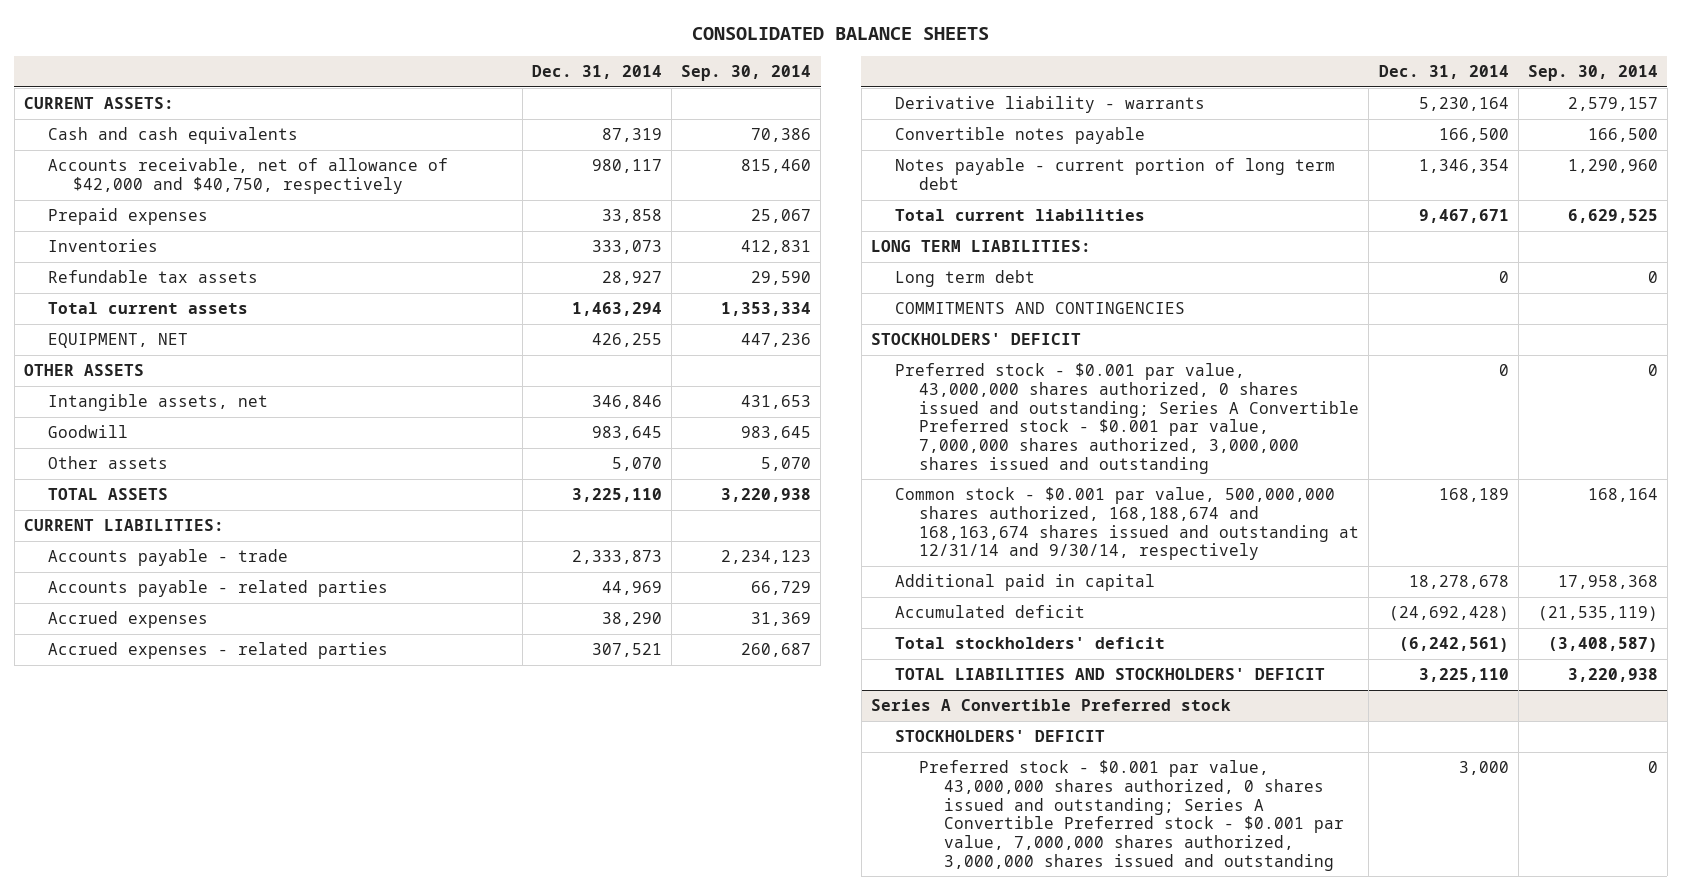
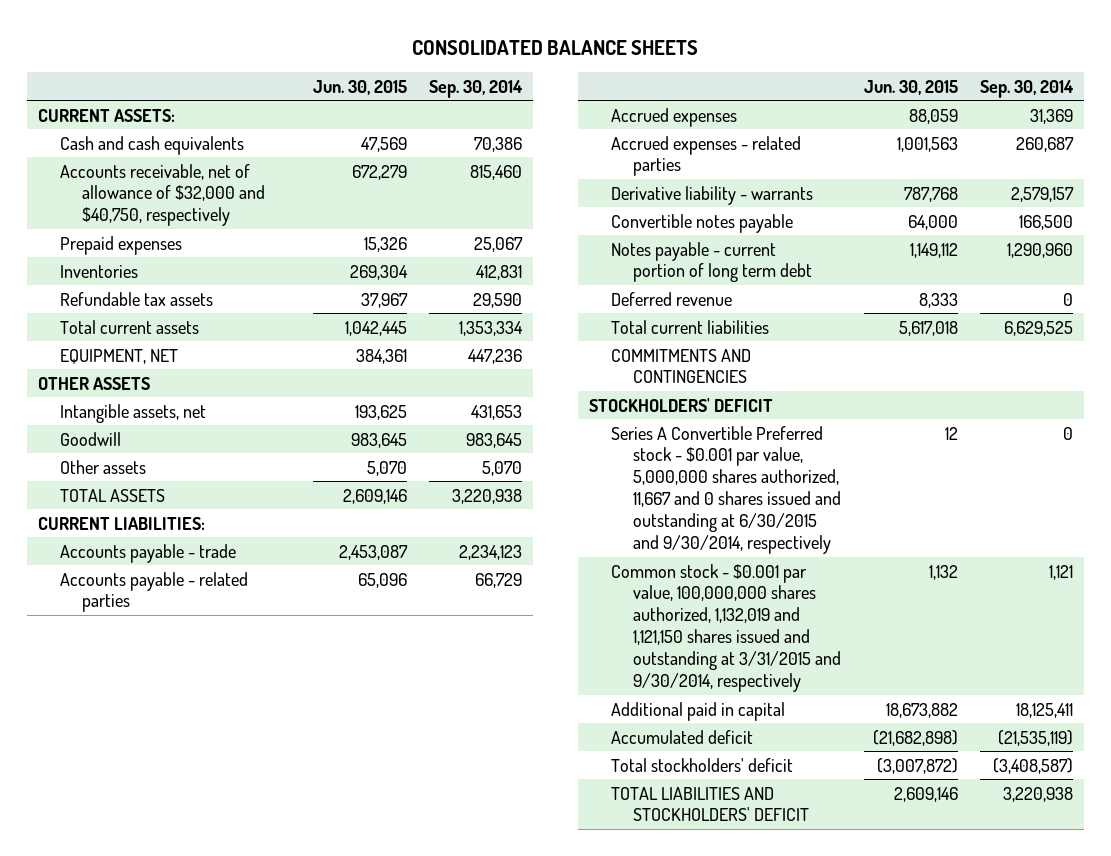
[531,65,662,80] Dec. 31, 2014 -> none
none -> [312,79,407,95] Jun. 30, 2015
[48,158,449,194] Accounts receivable, net of allowance of $42,000 and $40,750, respectively -> [60,163,266,227] Accounts receivable, net of allowance of $32,000 and $40,750, respectively
none -> [611,291,733,306] Deferred revenue
[870,240,1091,253] LONG TERM LIABILITIES: -> none
[895,270,1036,288] Long term debt -> none
[895,363,1360,474] Preferred stock - $0.001 par value, 43,000,000 shares authorized, 0 shares issued and outstanding; Series A Convertible Preferred stock - $0.001 par value, 7,000,000 shares authorized, 3,000,000 shares issued and outstanding -> [611,425,842,555] Series A Convertible Preferred stock - $0.001 par value, 5,000,000 shares authorized, 11,667 and 0 shares issued and outstanding at 6/30/2015 and 9/30/2014, respectively
[895,487,1360,561] Common stock - $0.001 par value, 500,000,000 shares authorized, 168,188,674 and 168,163,674 shares issued and outstanding at 12/31/14 and 9/30/14, respectively -> [611,563,842,693] Common stock - $0.001 par value, 100,000,000 shares authorized, 1,132,019 and 1,121,150 shares issued and outstanding at 3/31/2015 and 9/30/2014, respectively
[1587,488,1658,503] 168,164 -> [1048,564,1073,580] 1,121
[1557,575,1658,590] 17,958,368 -> [1015,702,1073,718] 18,125,411
[870,699,1231,712] Series A Convertible Preferred stock -> none
[895,730,1106,743] STOCKHOLDERS' DEFICIT -> none
[919,760,1344,871] Preferred stock - $0.001 par value, 43,000,000 shares authorized, 0 shares issued and outstanding; Series A Convertible Preferred stock - $0.001 par value, 7,000,000 shares authorized, 3,000,000 shares issued and outstanding -> none

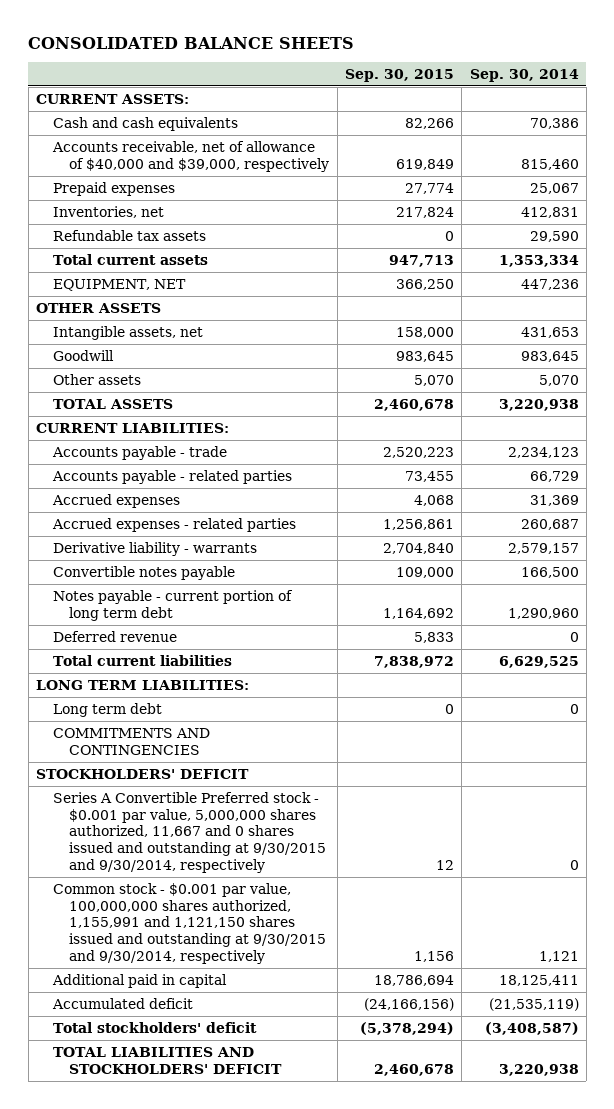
[312,79,407,95] Jun. 30, 2015 -> none
none -> [344,68,454,82] Sep. 30, 2015
[60,163,266,227] Accounts receivable, net of allowance of $32,000 and $40,750, respectively -> [51,140,330,172] Accounts receivable, net of allowance of $40,000 and $39,000, respectively
[60,264,139,278] Inventories -> [52,205,164,218] Inventories, net
none -> [35,679,249,690] LONG TERM LIABILITIES:
none -> [52,702,162,717] Long term debt
[611,425,842,555] Series A Convertible Preferred stock - $0.001 par value, 5,000,000 shares authorized, 11,667 and 0 shares issued and outstanding at 6/30/2015 and 9/30/2014, respectively -> [52,791,327,874] Series A Convertible Preferred stock - $0.001 par value, 5,000,000 shares authorized, 11,667 and 0 shares issued and outstanding at 9/30/2015 and 9/30/2014, respectively
[611,563,842,693] Common stock - $0.001 par value, 100,000,000 shares authorized, 1,132,019 and 1,121,150 shares issued and outstanding at 3/31/2015 and 9/30/2014, respectively -> [52,882,327,965] Common stock - $0.001 par value, 100,000,000 shares authorized, 1,155,991 and 1,121,150 shares issued and outstanding at 9/30/2015 and 9/30/2014, respectively

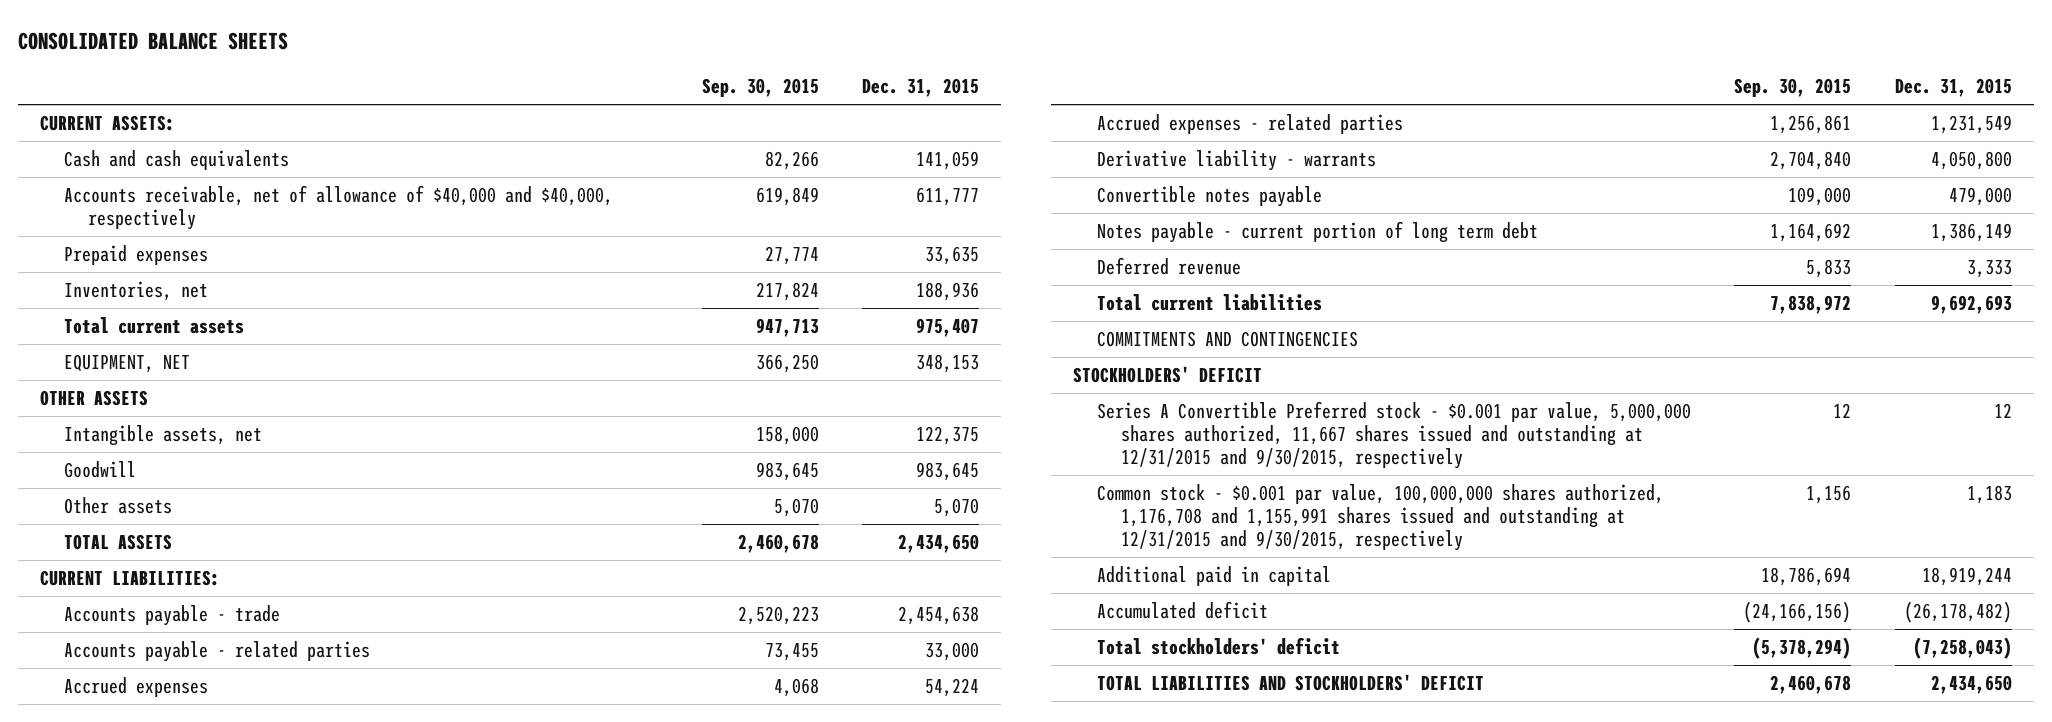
[469,68,579,82] Sep. 30, 2014 -> none
none -> [862,78,980,98] Dec. 31, 2015
[51,140,330,172] Accounts receivable, net of allowance of $40,000 and $39,000, respectively -> [63,184,613,230] Accounts receivable, net of allowance of $40,000 and $40,000, respectively
[52,229,206,241] Refundable tax assets -> none
[35,679,249,690] LONG TERM LIABILITIES: -> none
[52,702,162,717] Long term debt -> none
[52,791,327,874] Series A Convertible Preferred stock - $0.001 par value, 5,000,000 shares authorized, 11,667 and 0 shares issued and outstanding at 9/30/2015 and 9/30/2014, respectively -> [1096,400,1691,470] Series A Convertible Preferred stock - $0.001 par value, 5,000,000 shares authorized, 11,667 shares issued and outstanding at 12/31/2015 and 9/30/2015, respectively
[52,882,327,965] Common stock - $0.001 par value, 100,000,000 shares authorized, 1,155,991 and 1,121,150 shares issued and outstanding at 9/30/2015 and 9/30/2014, respectively -> [1096,483,1664,552] Common stock - $0.001 par value, 100,000,000 shares authorized, 1,176,708 and 1,155,991 shares issued and outstanding at 12/31/2015 and 9/30/2015, respectively

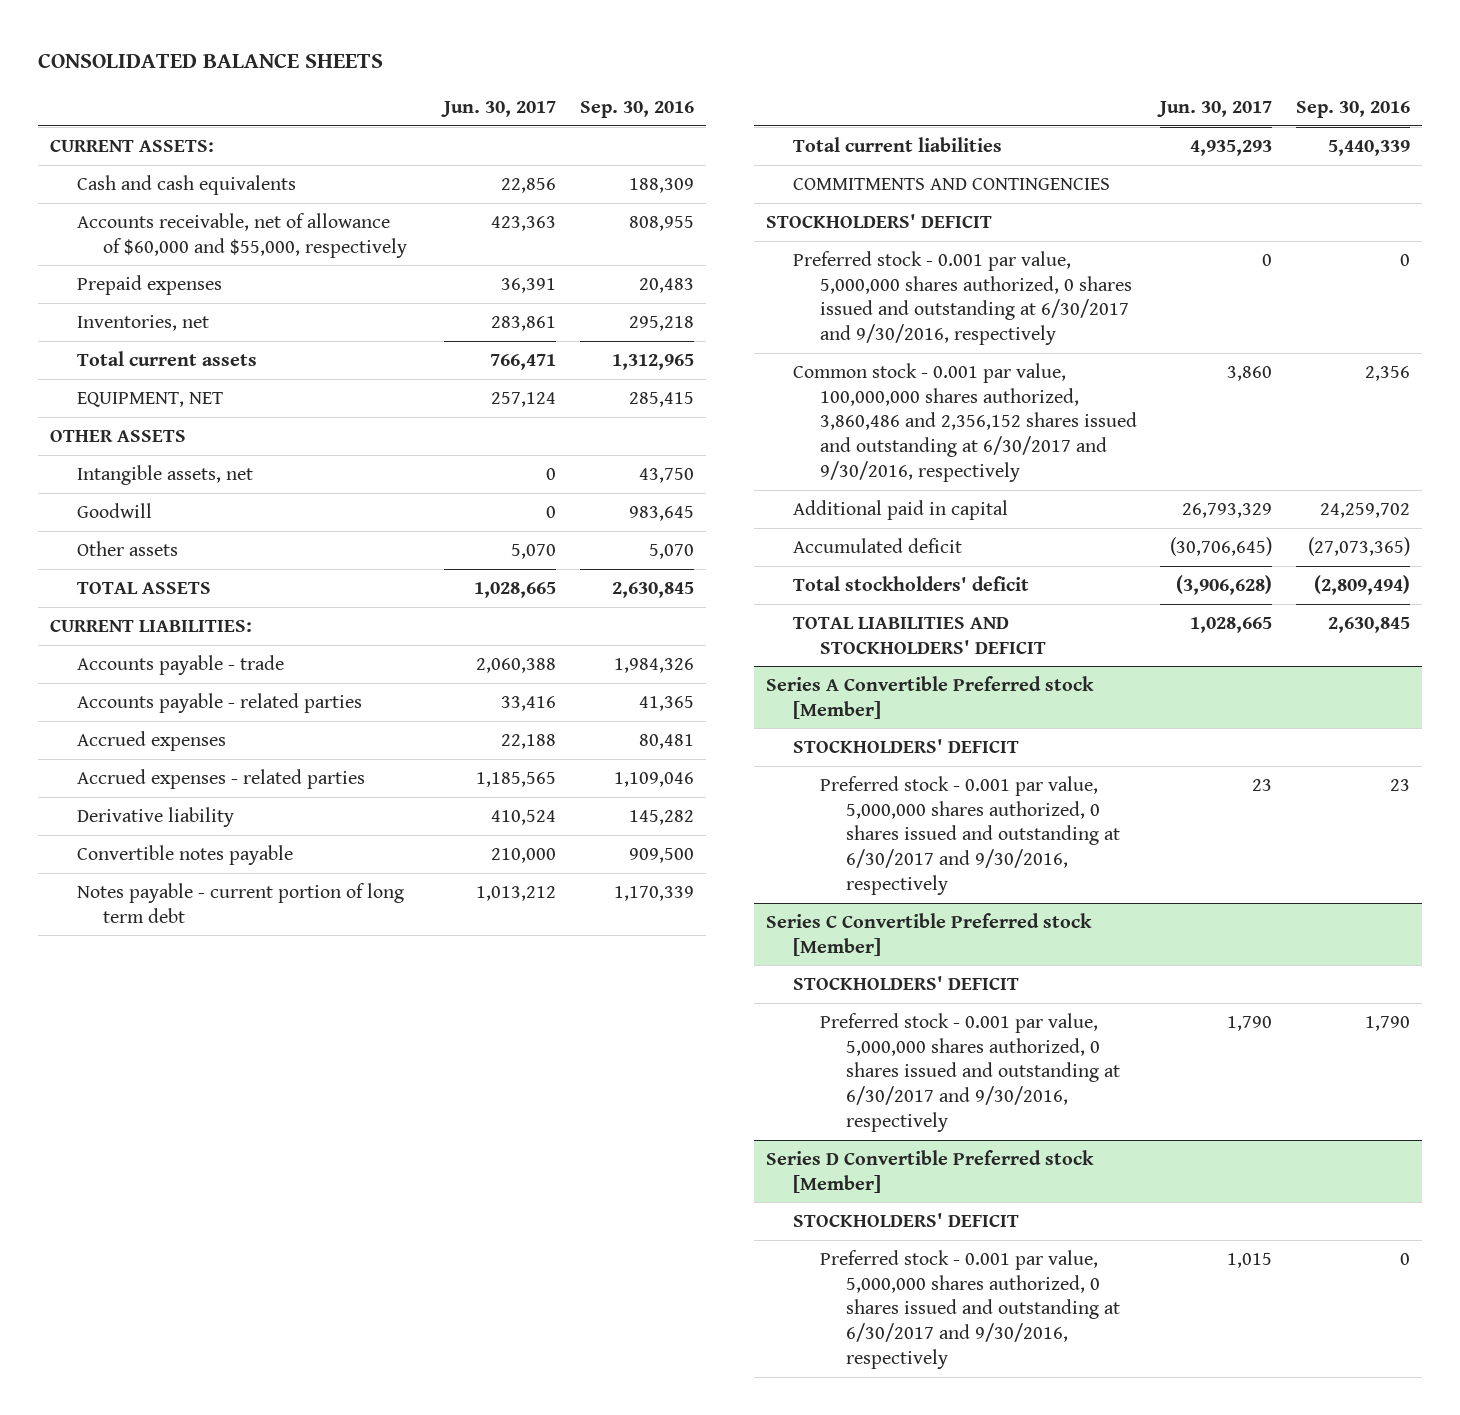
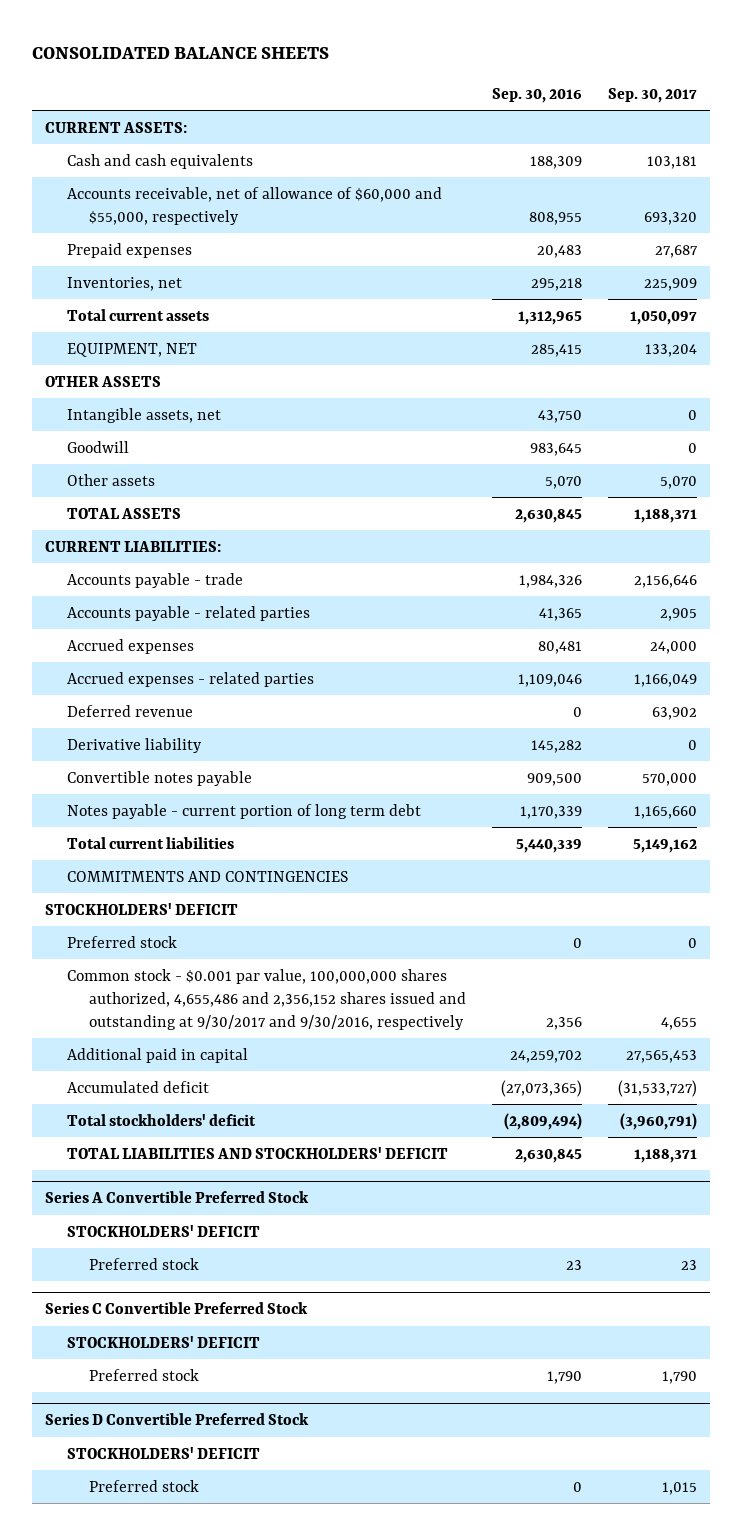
[440,100,556,117] Jun. 30, 2017 -> none
none -> [607,87,697,103] Sep. 30, 2017
none -> [66,704,193,717] Deferred revenue
[792,250,1132,346] Preferred stock - 0.001 par value, 5,000,000 shares authorized, 0 shares issued and outstanding at 6/30/2017 and 9/30/2016, respectively -> [66,935,177,948] Preferred stock
[792,362,1137,483] Common stock - 0.001 par value, 100,000,000 shares authorized, 3,860,486 and 2,356,152 shares issued and outstanding at 6/30/2017 and 9/30/2016, respectively -> [66,968,467,1030] Common stock - $0.001 par value, 100,000,000 shares authorized, 4,655,486 and 2,356,152 shares issued and outstanding at 9/30/2017 and 9/30/2016, respectively
[766,675,1095,719] Series A Convertible Preferred stock [Member] -> [44,1191,309,1204] Series A Convertible Preferred Stock
[819,775,1121,896] Preferred stock - 0.001 par value, 5,000,000 shares authorized, 0 shares issued and outstanding at 6/30/2017 and 9/30/2016, respectively -> [89,1257,200,1270] Preferred stock
[766,912,1093,956] Series C Convertible Preferred stock [Member] -> [44,1302,308,1315] Series C Convertible Preferred Stock
[819,1012,1121,1133] Preferred stock - 0.001 par value, 5,000,000 shares authorized, 0 shares issued and outstanding at 6/30/2017 and 9/30/2016, respectively -> [89,1368,200,1381] Preferred stock
[766,1149,1095,1193] Series D Convertible Preferred stock [Member] -> [44,1413,309,1426] Series D Convertible Preferred Stock
[819,1249,1121,1370] Preferred stock - 0.001 par value, 5,000,000 shares authorized, 0 shares issued and outstanding at 6/30/2017 and 9/30/2016, respectively -> [89,1479,200,1492] Preferred stock

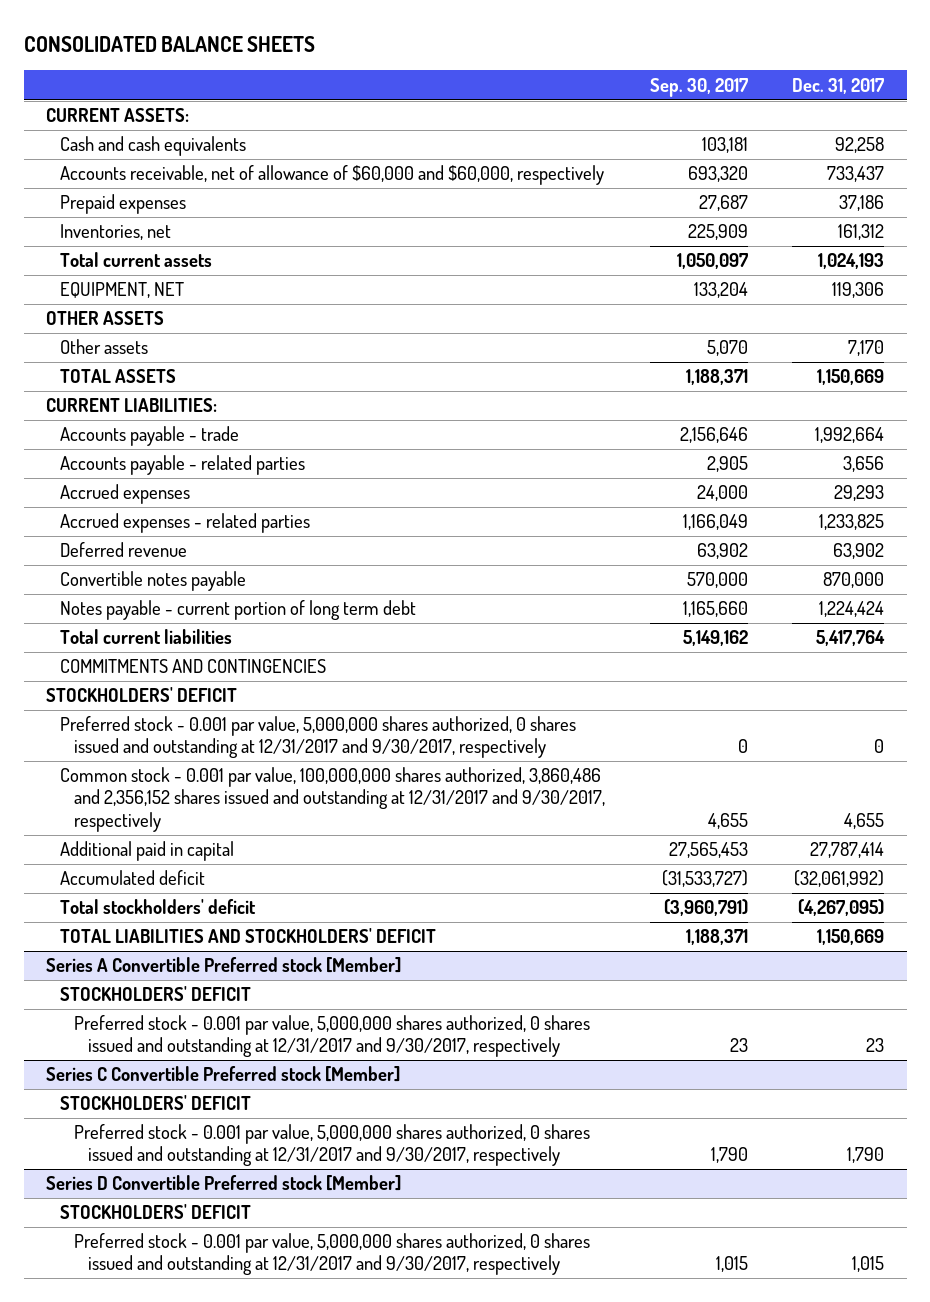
[492,87,583,103] Sep. 30, 2016 -> none
none -> [792,77,885,94] Dec. 31, 2017
[66,186,442,225] Accounts receivable, net of allowance of $60,000 and $55,000, respectively -> [60,165,605,186] Accounts receivable, net of allowance of $60,000 and $60,000, respectively
[66,407,221,423] Intangible assets, net -> none
[66,440,129,453] Goodwill -> none
[66,737,202,753] Derivative liability -> none
[66,935,177,948] Preferred stock -> [60,716,577,759] Preferred stock - 0.001 par value, 5,000,000 shares authorized, 0 shares issued and outstanding at 12/31/2017 and 9/30/2017, respectively
[66,968,467,1030] Common stock - $0.001 par value, 100,000,000 shares authorized, 4,655,486 and 2,356,152 shares issued and outstanding at 9/30/2017 and 9/30/2016, respectively -> [60,767,605,832] Common stock - 0.001 par value, 100,000,000 shares authorized, 3,860,486 and 2,356,152 shares issued and outstanding at 12/31/2017 and 9/30/2017, respectively
[44,1191,309,1204] Series A Convertible Preferred Stock -> [46,957,402,974] Series A Convertible Preferred stock [Member]
[89,1257,200,1270] Preferred stock -> [73,1015,590,1058] Preferred stock - 0.001 par value, 5,000,000 shares authorized, 0 shares issued and outstanding at 12/31/2017 and 9/30/2017, respectively
[44,1302,308,1315] Series C Convertible Preferred Stock -> [46,1066,401,1083] Series C Convertible Preferred stock [Member]
[89,1368,200,1381] Preferred stock -> [73,1124,590,1167] Preferred stock - 0.001 par value, 5,000,000 shares authorized, 0 shares issued and outstanding at 12/31/2017 and 9/30/2017, respectively
[44,1413,309,1426] Series D Convertible Preferred Stock -> [46,1175,402,1192] Series D Convertible Preferred stock [Member]
[89,1479,200,1492] Preferred stock -> [73,1233,590,1276] Preferred stock - 0.001 par value, 5,000,000 shares authorized, 0 shares issued and outstanding at 12/31/2017 and 9/30/2017, respectively

